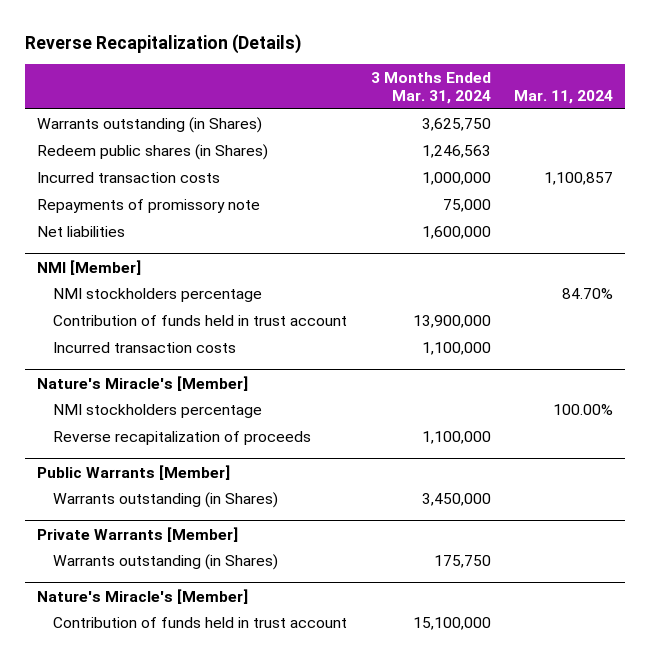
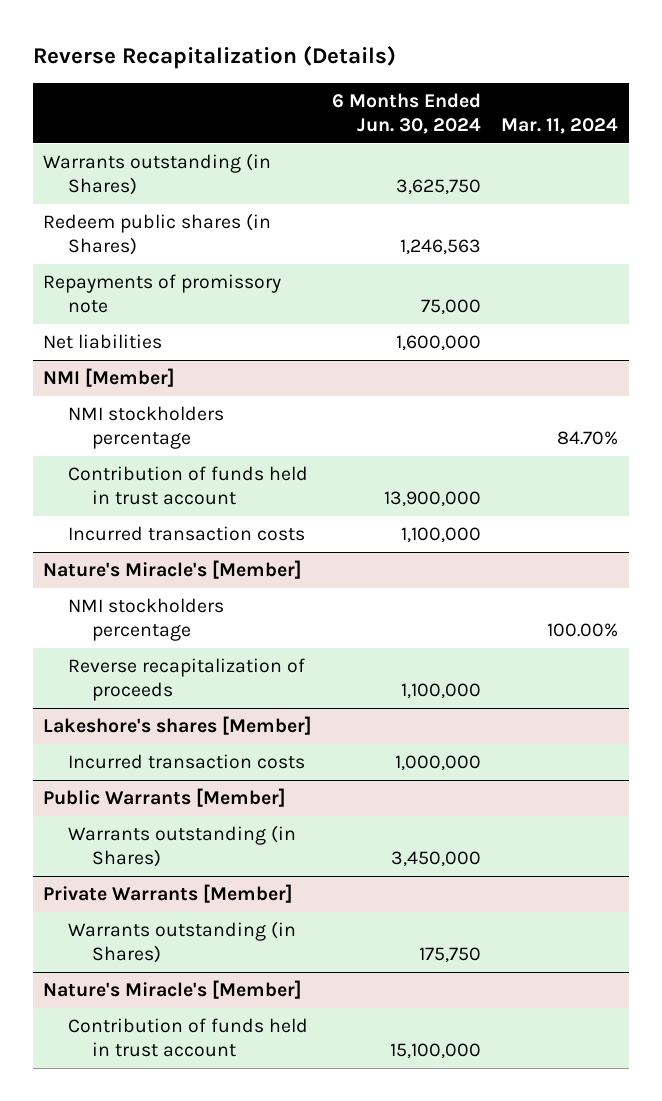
[370,72,491,105] 3 Months Ended Mar. 31, 2024 -> none
none -> [332,93,482,134] 6 Months Ended Jun. 30, 2024
[36,171,220,183] Incurred transaction costs -> none
none -> [43,716,313,736] Lakeshore's shares [Member]
none -> [67,754,305,770] Incurred transaction costs

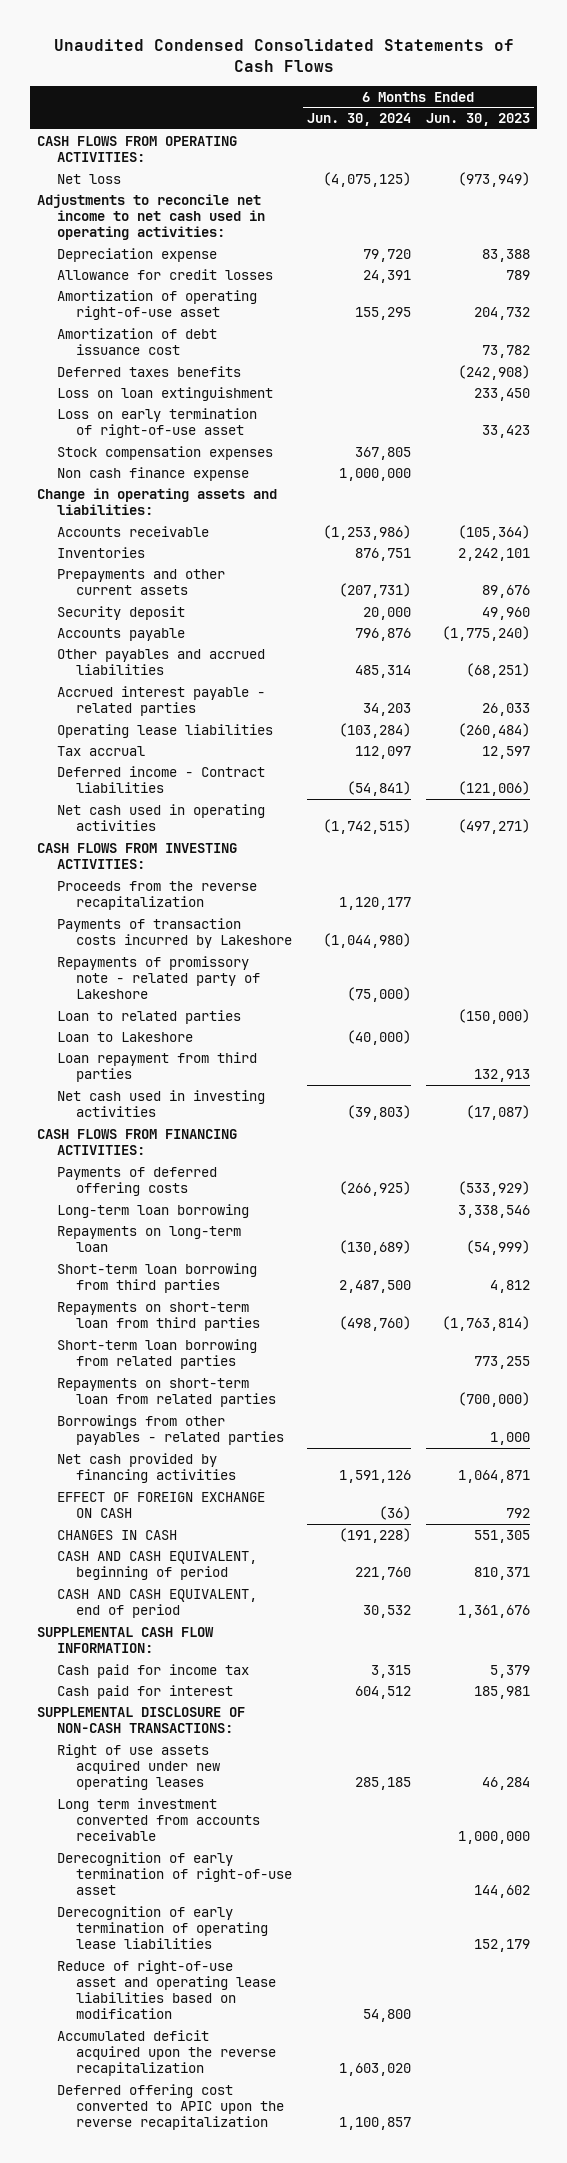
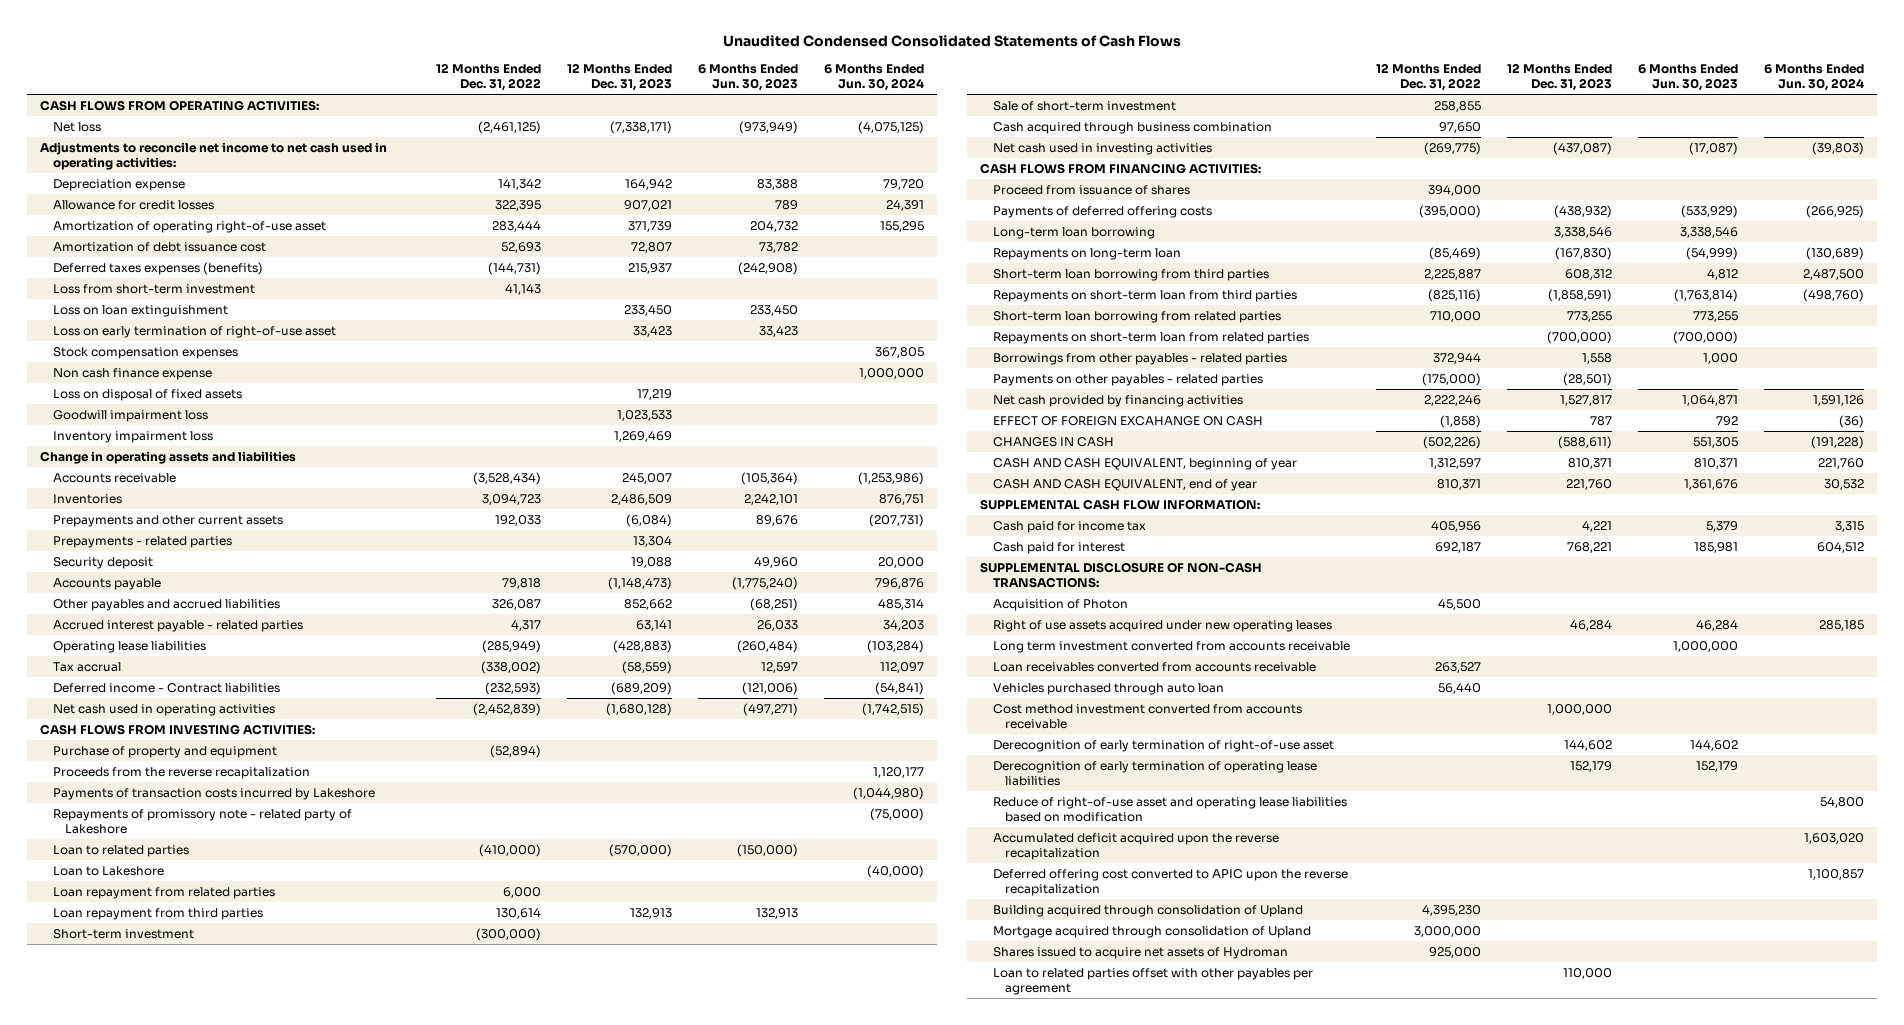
none -> [435,63,541,91] 12 Months Ended Dec. 31, 2022
none -> [566,63,672,91] 12 Months Ended Dec. 31, 2023
[56,365,241,377] Deferred taxes benefits -> [52,262,263,276] Deferred taxes expenses (benefits)
none -> [52,284,255,295] Loss from short-term investment
none -> [52,389,242,402] Loss on disposal of fixed assets
none -> [52,410,208,423] Goodwill impairment loss
none -> [52,431,213,444] Inventory impairment loss
[37,487,278,515] Change in operating assets and liabilities: -> [40,451,297,465] Change in operating assets and liabilities
none -> [52,536,232,549] Prepayments - related parties
none -> [52,746,277,759] Purchase of property and equipment
none -> [52,887,275,900] Loan repayment from related parties
none -> [52,929,194,940] Short-term investment
none -> [992,101,1176,112] Sale of short-term investment
none -> [992,122,1272,135] Cash acquired through business combination
none -> [992,185,1190,196] Proceed from issuance of shares
none -> [992,374,1263,387] Payments on other payables - related parties
[56,1491,265,1518] EFFECT OF FOREIGN EXCHANGE ON CASH -> [992,416,1263,427] EFFECT OF FOREIGN EXCAHANGE ON CASH
[56,1550,257,1580] CASH AND CASH EQUIVALENT, beginning of period -> [992,458,1297,471] CASH AND CASH EQUIVALENT, beginning of year
[56,1588,257,1618] CASH AND CASH EQUIVALENT, end of period -> [992,479,1257,492] CASH AND CASH EQUIVALENT, end of year
none -> [992,599,1128,612] Acquisition of Photon
none -> [992,662,1316,673] Loan receivables converted from accounts receivable
none -> [992,683,1224,696] Vehicles purchased through auto loan
none -> [992,704,1302,729] Cost method investment converted from accounts receivable
none -> [992,905,1303,918] Building acquired through consolidation of Upland
none -> [992,926,1311,939] Mortgage acquired through consolidation of Upland
none -> [992,947,1288,960] Shares issued to acquire net assets of Hydroman
none -> [992,968,1313,995] Loan to related parties offset with other payables per agreement

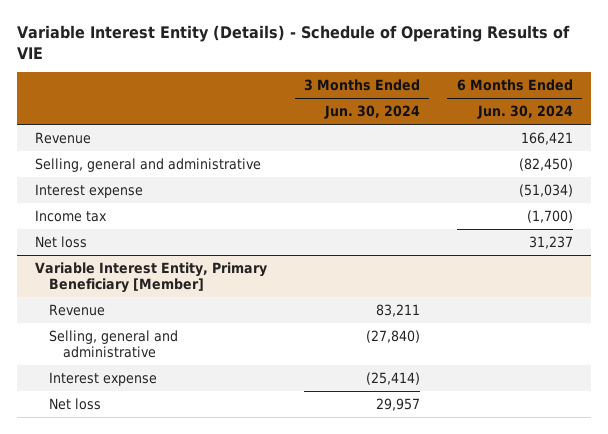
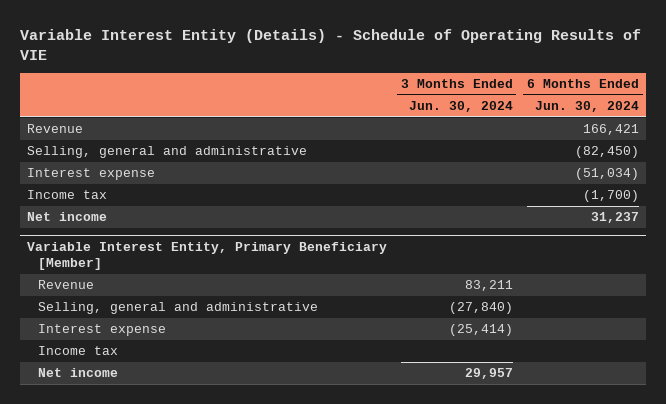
[35,235,88,248] Net loss -> [26,212,107,222] Net income
none -> [37,346,118,356] Income tax
[49,397,102,410] Net loss -> [37,368,118,378] Net income

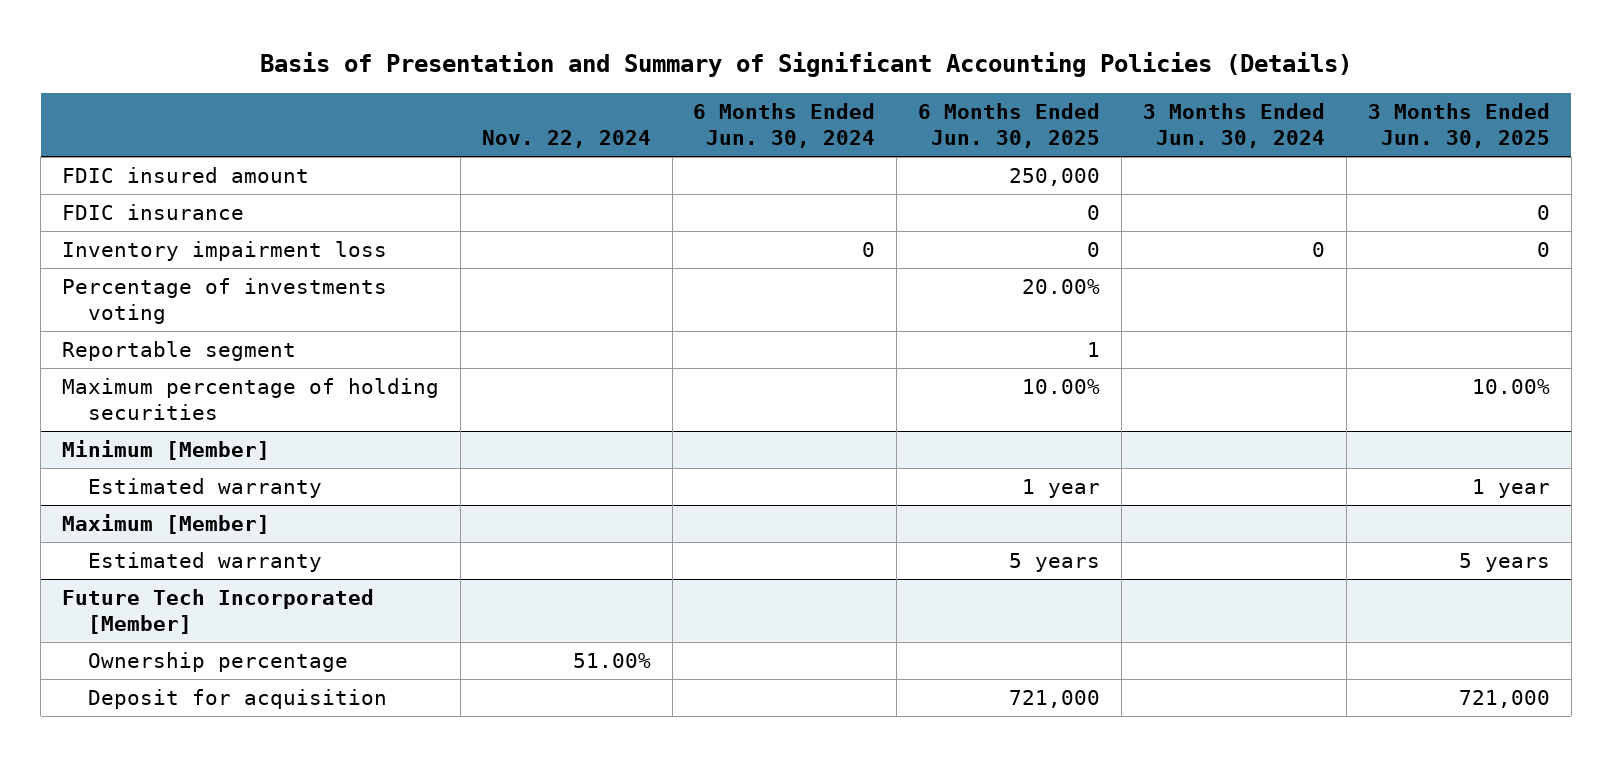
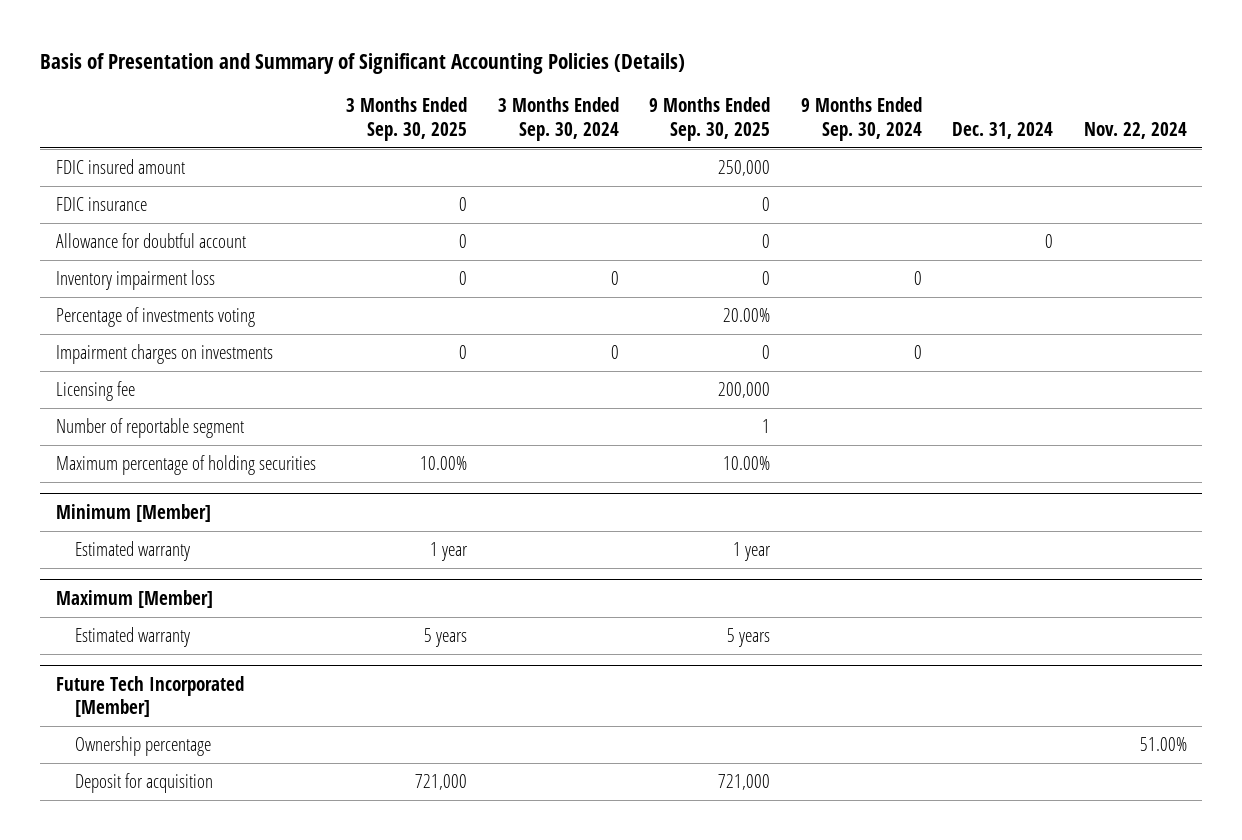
[693,102,876,149] 6 Months Ended Jun. 30, 2024 -> none
[918,102,1101,149] 6 Months Ended Jun. 30, 2025 -> none
[1142,102,1325,149] 3 Months Ended Jun. 30, 2024 -> none
[1367,102,1550,149] 3 Months Ended Jun. 30, 2025 -> none
none -> [346,97,468,141] 3 Months Ended Sep. 30, 2025
none -> [497,97,619,141] 3 Months Ended Sep. 30, 2024
none -> [649,97,771,141] 9 Months Ended Sep. 30, 2025
none -> [800,97,922,141] 9 Months Ended Sep. 30, 2024
none -> [952,121,1054,139] Dec. 31, 2024
none -> [55,233,246,249] Allowance for doubtful account
none -> [55,344,273,365] Impairment charges on investments
none -> [55,381,135,402] Licensing fee
[61,340,296,361] Reportable segment -> [55,418,244,439] Number of reportable segment

